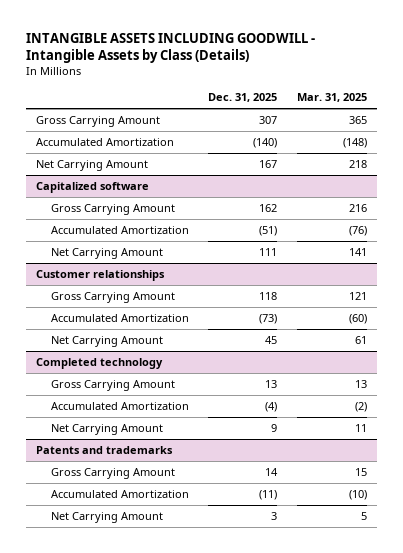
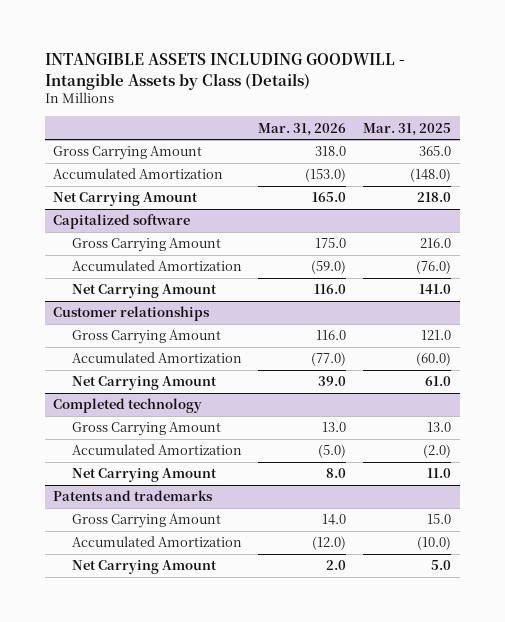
[208,93,278,103] Dec. 31, 2025 -> none
none -> [258,122,347,136] Mar. 31, 2026
[349,115,368,124] 365 -> [419,146,452,157] 365.0
[343,137,368,148] (148) -> [410,168,452,183] (148.0)
[349,159,368,168] 218 -> [417,192,452,203] 218.0
[349,203,368,212] 216 -> [420,238,452,249] 216.0
[349,225,368,236] (76) -> [416,260,452,275] (76.0)
[349,247,368,256] 141 -> [419,284,452,295] 141.0
[349,291,368,300] 121 -> [421,330,452,341] 121.0
[349,313,368,324] (60) -> [416,352,452,367] (60.0)
[355,335,368,344] 61 -> [425,376,452,387] 61.0
[355,379,368,388] 13 -> [427,422,452,433] 13.0
[355,401,368,412] (2) -> [423,444,452,459] (2.0)
[355,423,368,432] 11 -> [427,468,452,479] 11.0
[355,467,368,476] 15 -> [427,514,452,525] 15.0
[349,489,368,500] (10) -> [417,536,452,551] (10.0)
[361,511,368,520] 5 -> [431,560,452,571] 5.0

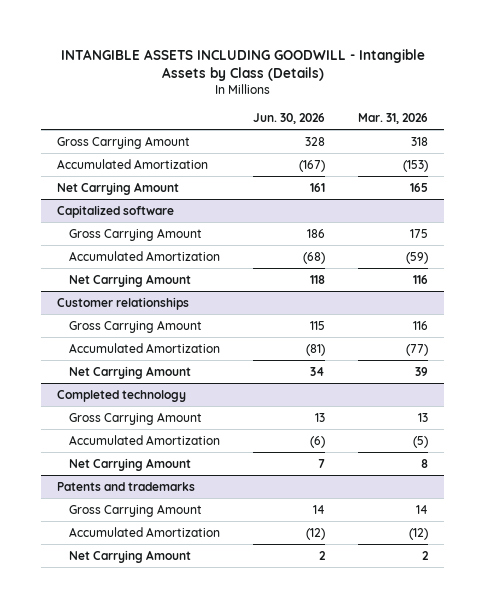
[363,122,452,136] Mar. 31, 2025 -> none
none -> [253,112,326,124] Jun. 30, 2026
[315,146,347,157] 318.0 -> [410,136,428,146] 318
[305,168,347,183] (153.0) -> [402,159,428,172] (153)
[312,192,347,203] 165.0 -> [409,182,428,192] 165
[315,238,347,249] 175.0 -> [409,228,428,238] 175
[311,260,347,275] (59.0) -> [405,251,428,264] (59)
[314,284,347,295] 116.0 -> [412,274,428,284] 116
[316,330,347,341] 116.0 -> [412,320,428,330] 116
[311,352,347,367] (77.0) -> [405,343,428,356] (77)
[318,376,347,387] 39.0 -> [414,366,428,376] 39
[322,422,347,433] 13.0 -> [417,412,428,422] 13
[318,444,347,459] (5.0) -> [412,435,428,448] (5)
[326,468,347,479] 8.0 -> [420,458,428,468] 8
[322,514,347,526] 14.0 -> [415,504,428,514] 14
[312,536,347,551] (12.0) -> [408,527,428,540] (12)
[326,560,347,571] 2.0 -> [421,550,429,560] 2

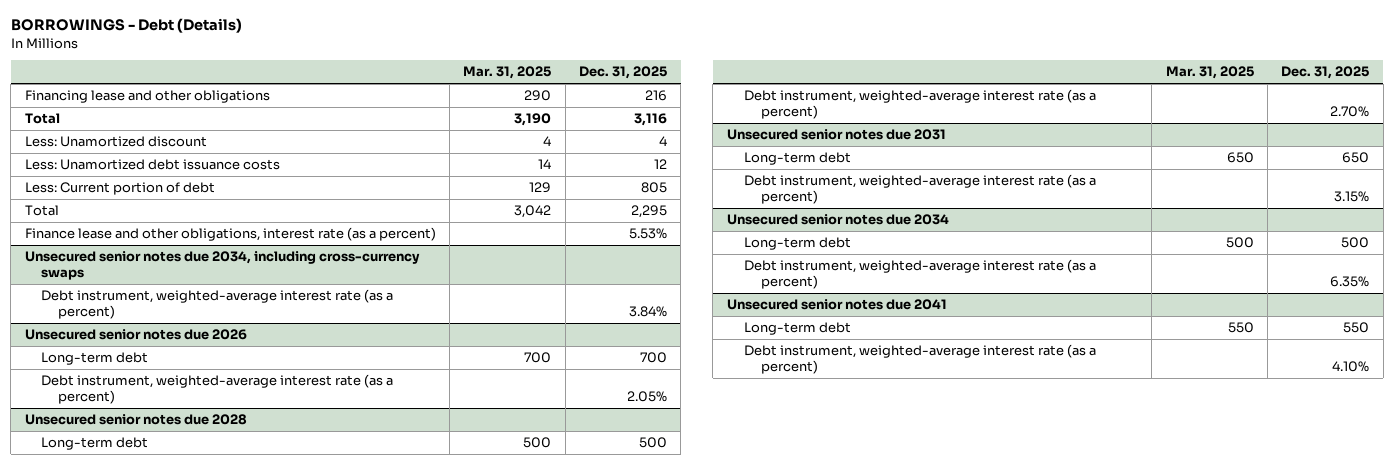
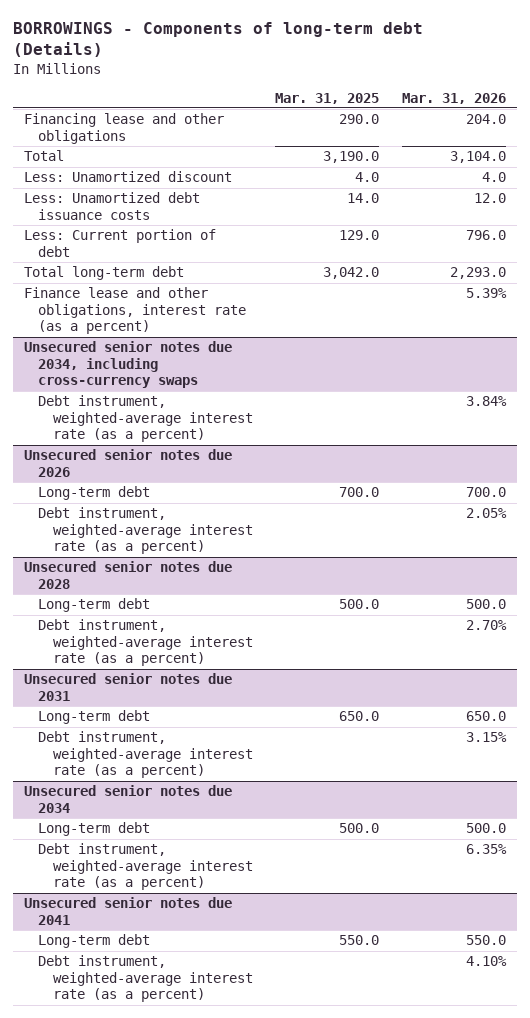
[10,18,242,34] BORROWINGS - Debt (Details) -> [12,21,423,58] BORROWINGS - Components of long-term debt (Details)
[579,66,668,80] Dec. 31, 2025 -> none
none -> [401,92,506,104] Mar. 31, 2026
[524,90,552,102] 290 -> [339,114,380,125] 290.0
[514,113,552,127] 3,190 -> [323,151,380,164] 3,190.0
[543,136,552,147] 4 -> [355,172,380,183] 4.0
[538,159,552,170] 14 -> [347,193,380,204] 14.0
[529,182,552,194] 129 -> [339,230,380,241] 129.0
[24,205,59,217] Total -> [23,266,184,281] Total long-term debt
[514,205,552,219] 3,042 -> [323,267,380,280] 3,042.0
[524,352,552,364] 700 -> [339,487,380,498] 700.0
[523,437,552,449] 500 -> [339,599,380,610] 500.0
[1226,152,1254,164] 650 -> [339,711,380,722] 650.0
[1225,237,1254,249] 500 -> [339,823,380,834] 500.0
[1227,322,1254,334] 550 -> [339,935,380,946] 550.0

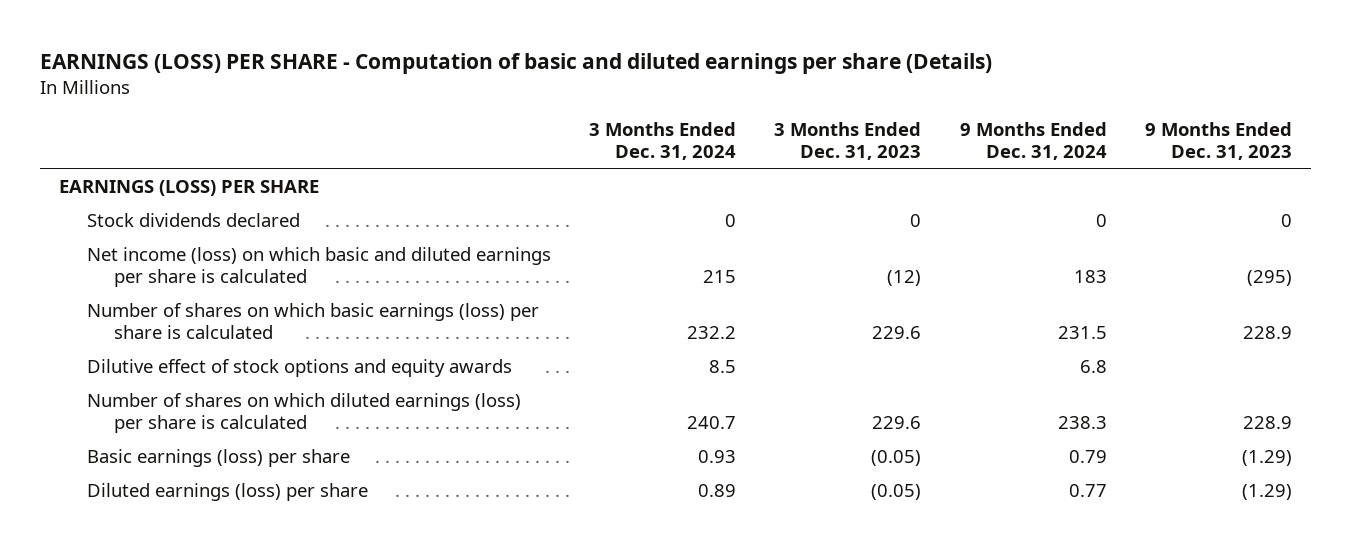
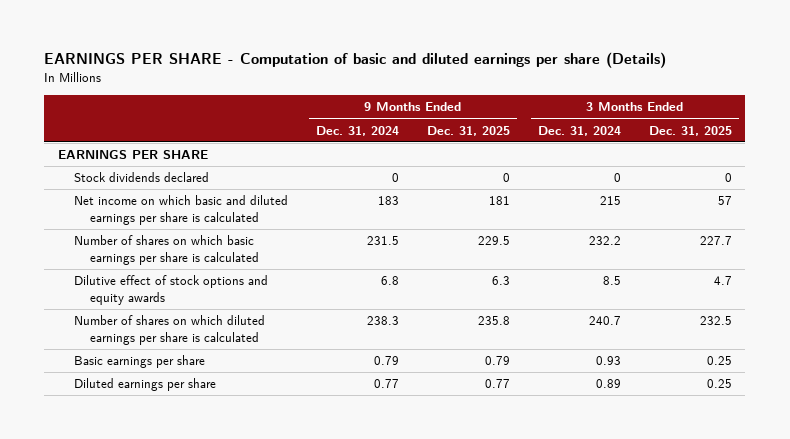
[40,52,993,74] EARNINGS (LOSS) PER SHARE - Computation of basic and diluted earnings per share (Details) -> [44,52,667,69] EARNINGS PER SHARE - Computation of basic and diluted earnings per share (Details)
[774,121,922,160] 3 Months Ended Dec. 31, 2023 -> none
[1144,121,1292,160] 9 Months Ended Dec. 31, 2023 -> none
none -> [426,125,510,136] Dec. 31, 2025
none -> [648,125,732,136] Dec. 31, 2025
[59,179,320,196] EARNINGS (LOSS) PER SHARE -> [57,150,208,160] EARNINGS PER SHARE
[86,246,551,287] Net income (loss) on which basic and diluted earnings per share is calculated -> [73,195,288,225] Net income on which basic and diluted earnings per share is calculated
[86,302,539,339] Number of shares on which basic earnings (loss) per share is calculated -> [73,235,259,265] Number of shares on which basic earnings per share is calculated
[86,392,521,433] Number of shares on which diluted earnings (loss) per share is calculated -> [73,315,265,345] Number of shares on which diluted earnings per share is calculated
[86,448,350,467] Basic earnings (loss) per share -> [73,355,205,369] Basic earnings per share
[86,482,368,501] Diluted earnings (loss) per share -> [73,378,216,392] Diluted earnings per share

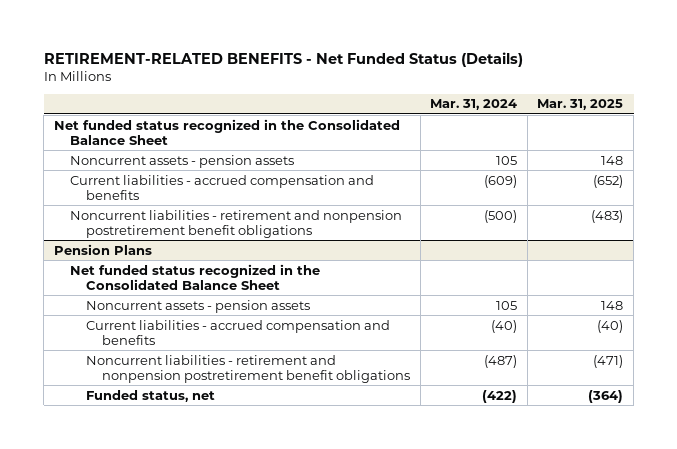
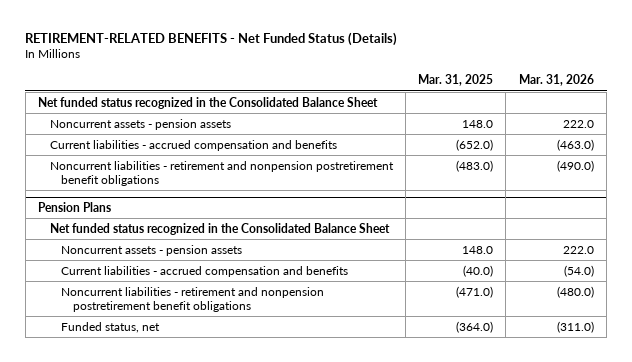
[430,99,518,111] Mar. 31, 2024 -> none
none -> [518,74,594,87] Mar. 31, 2026
[601,155,624,165] 148 -> [462,119,494,128] 148.0
[593,174,624,188] (652) -> [456,138,494,151] (652.0)
[591,209,624,223] (483) -> [456,159,494,172] (483.0)
[601,300,624,310] 148 -> [462,245,494,254] 148.0
[597,319,624,333] (40) -> [463,264,494,277] (40.0)
[593,354,624,368] (471) -> [456,285,494,298] (471.0)
[588,389,624,403] (364) -> [456,320,494,333] (364.0)

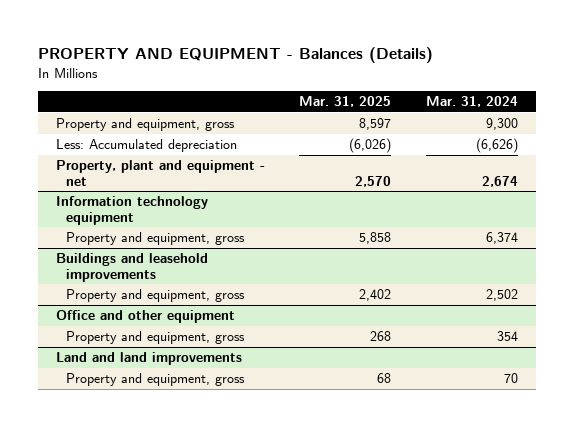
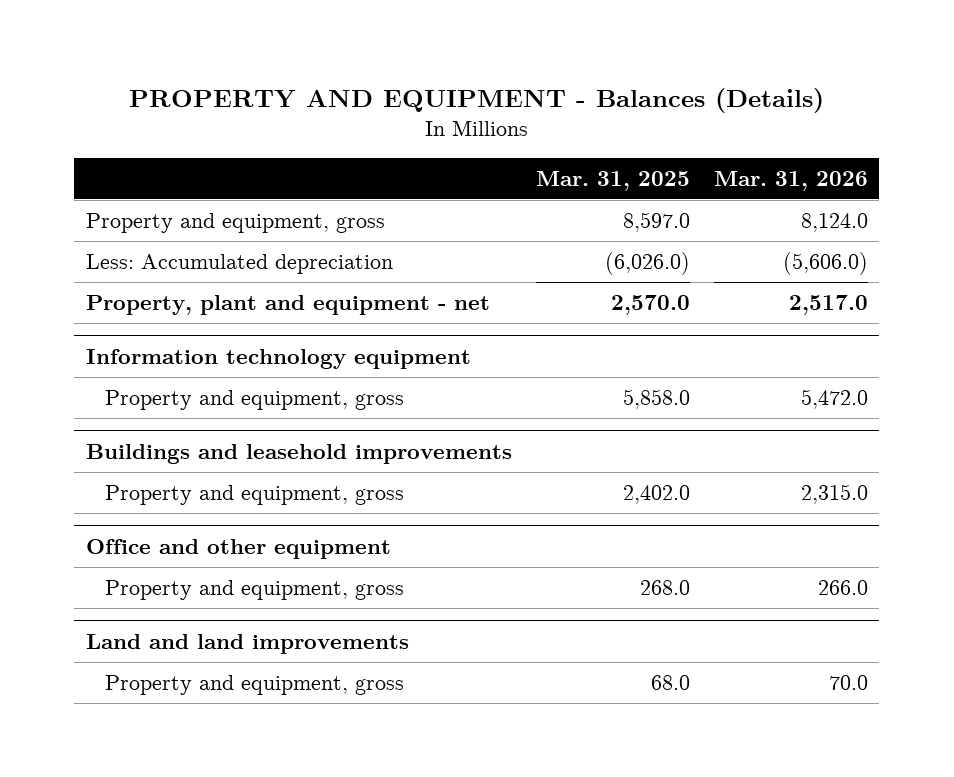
[426,96,519,108] Mar. 31, 2024 -> none
none -> [713,170,868,191] Mar. 31, 2026
[359,118,392,131] 8,597 -> [622,211,690,232] 8,597.0
[349,138,392,154] (6,026) -> [604,251,690,275] (6,026.0)
[355,175,392,187] 2,570 -> [610,294,690,315] 2,570.0
[359,232,392,245] 5,858 -> [622,388,690,409] 5,858.0
[359,289,392,302] 2,402 -> [622,484,690,504] 2,402.0
[370,331,392,342] 268 -> [639,579,690,595] 268.0
[377,373,392,384] 68 -> [650,674,690,690] 68.0

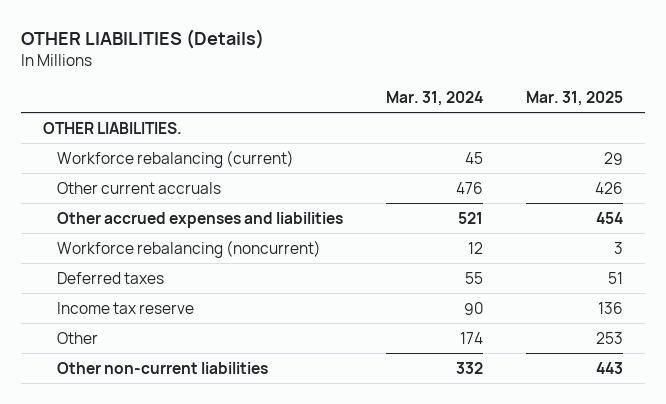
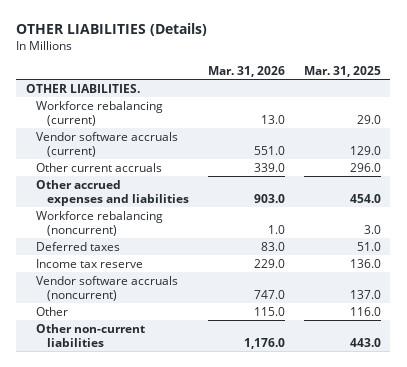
[386,90,484,106] Mar. 31, 2024 -> none
none -> [207,65,285,77] Mar. 31, 2026
[604,151,624,165] 29 -> [356,114,381,124] 29.0
none -> [36,131,179,157] Vendor software accruals (current)
[595,181,624,194] 426 -> [349,162,381,172] 296.0
[596,211,624,224] 454 -> [349,193,381,203] 454.0
[614,241,624,254] 3 -> [363,224,381,234] 3.0
[608,271,624,284] 51 -> [356,241,381,251] 51.0
[598,301,624,314] 136 -> [349,258,381,268] 136.0
none -> [36,275,179,301] Vendor software accruals (noncurrent)
[596,331,624,344] 253 -> [349,306,381,316] 116.0
[596,361,624,374] 443 -> [349,337,381,347] 443.0

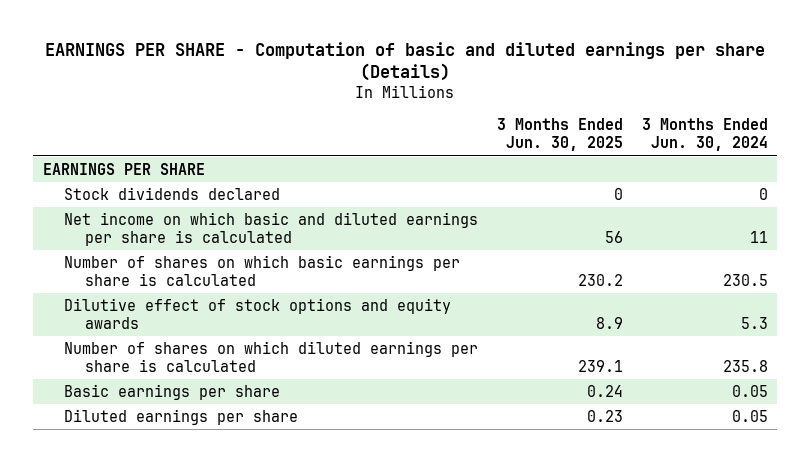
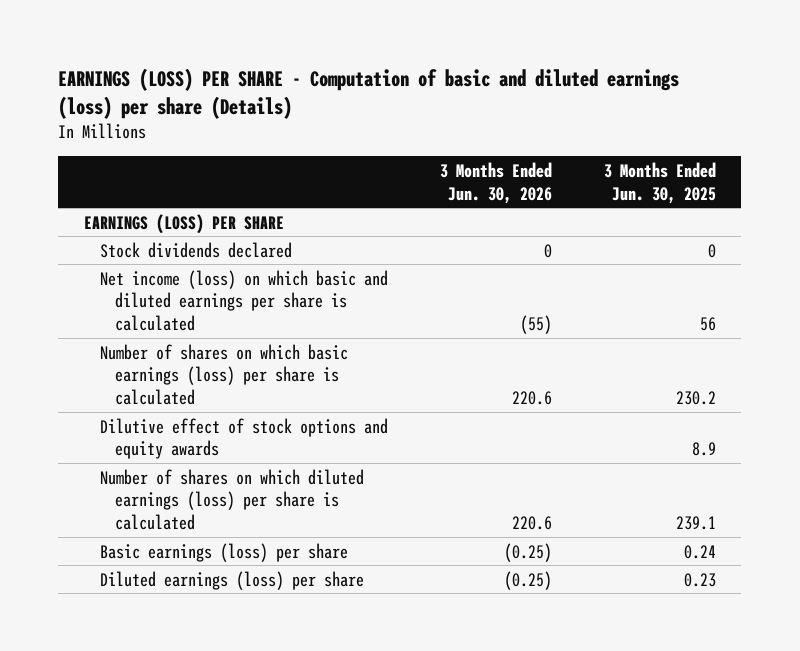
[45,41,766,82] EARNINGS PER SHARE - Computation of basic and diluted earnings per share (Details) -> [58,68,680,120] EARNINGS (LOSS) PER SHARE - Computation of basic and diluted earnings (loss) per share (Details)
[641,118,768,152] 3 Months Ended Jun. 30, 2024 -> none
none -> [439,162,552,204] 3 Months Ended Jun. 30, 2026
[42,162,205,175] EARNINGS PER SHARE -> [84,213,285,234] EARNINGS (LOSS) PER SHARE
[63,211,478,247] Net income on which basic and diluted earnings per share is calculated -> [99,269,388,331] Net income (loss) on which basic and diluted earnings per share is calculated
[63,254,460,287] Number of shares on which basic earnings per share is calculated -> [99,343,348,405] Number of shares on which basic earnings (loss) per share is calculated
[63,340,478,373] Number of shares on which diluted earnings per share is calculated -> [99,468,364,530] Number of shares on which diluted earnings (loss) per share is calculated
[63,383,280,400] Basic earnings per share -> [99,542,348,562] Basic earnings (loss) per share
[63,408,298,425] Diluted earnings per share -> [99,570,364,590] Diluted earnings (loss) per share

